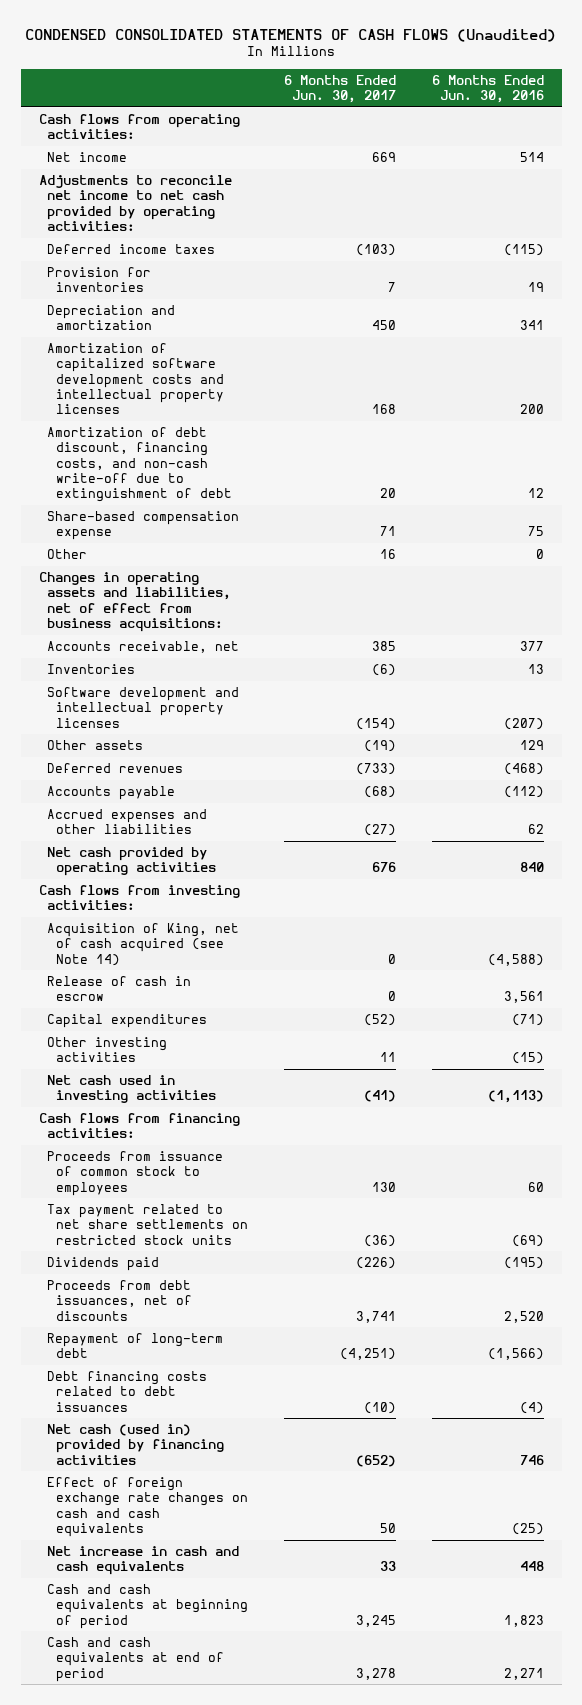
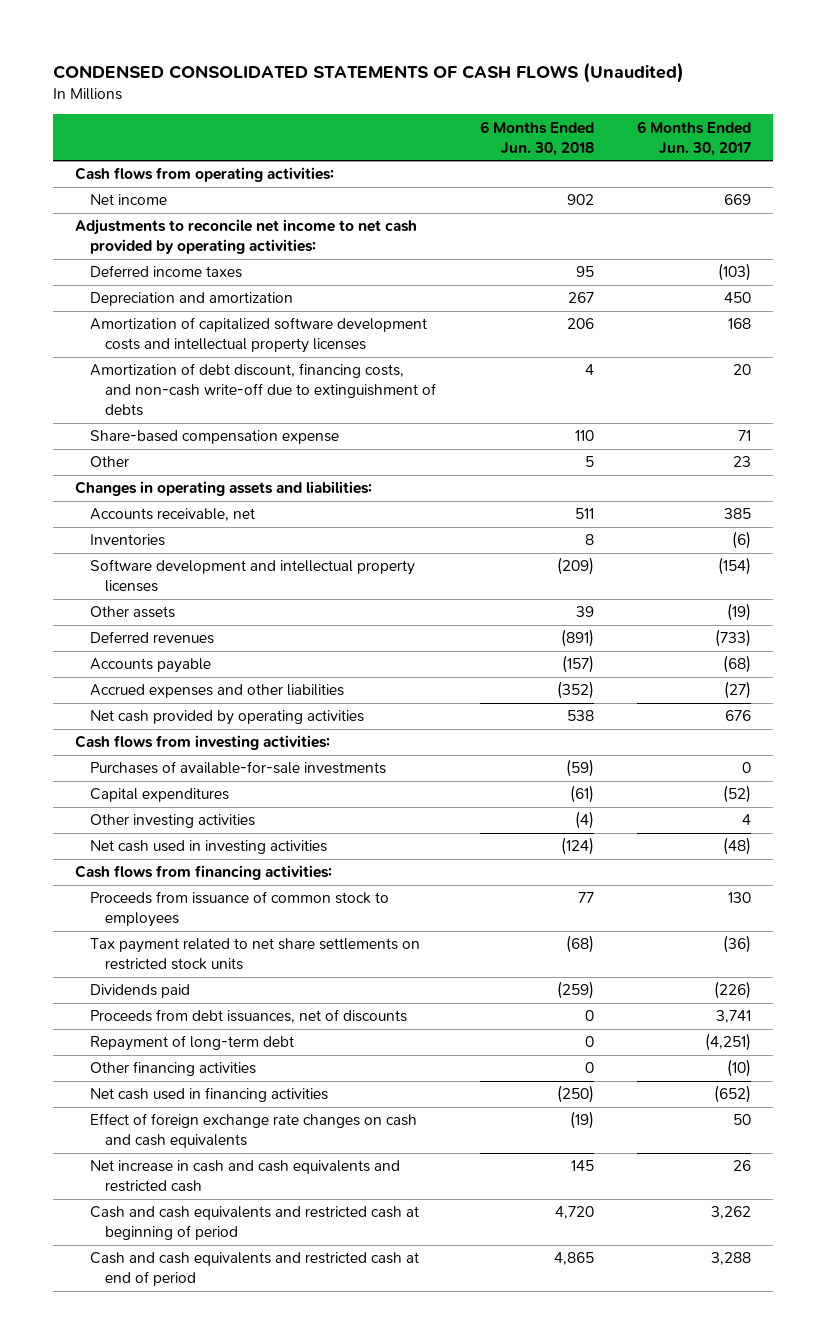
[431,74,544,104] 6 Months Ended Jun. 30, 2016 -> none
none -> [479,120,594,156] 6 Months Ended Jun. 30, 2018
[47,267,152,293] Provision for inventories -> none
[47,427,233,502] Amortization of debt discount, financing costs, and non-cash write-off due to extinguishment of debt -> [90,363,437,417] Amortization of debt discount, financing costs, and non-cash write-off due to extinguishment of debts
[379,549,396,560] 16 -> [733,456,752,468] 23
[38,572,232,632] Changes in operating assets and liabilities, net of effect from business acquisitions: -> [75,481,373,497] Changes in operating assets and liabilities:
[47,923,240,966] Acquisition of King, net of cash acquired (see Note 14) -> none
[47,976,192,1002] Release of cash in escrow -> none
none -> [90,761,387,775] Purchases of available-for-sale investments
[379,1052,396,1063] 11 -> [742,814,752,826] 4
[363,1090,396,1103] (41) -> [723,837,752,856] (48)
[47,1371,208,1412] Debt financing costs related to debt issuances -> none
none -> [90,1061,257,1077] Other financing activities
[47,1424,225,1465] Net cash (used in) provided by financing activities -> [90,1087,329,1103] Net cash used in financing activities
[47,1546,240,1576] Net increase in cash and cash equivalents -> [90,1160,401,1193] Net increase in cash and cash equivalents and restricted cash
[379,1561,396,1572] 33 -> [733,1160,752,1172] 26
[47,1584,249,1629] Cash and cash equivalents at beginning of period -> [90,1206,420,1241] Cash and cash equivalents and restricted cash at beginning of period
[355,1614,396,1627] 3,245 -> [711,1206,752,1220] 3,262
[47,1637,225,1682] Cash and cash equivalents at end of period -> [90,1252,420,1287] Cash and cash equivalents and restricted cash at end of period
[355,1667,396,1680] 3,278 -> [711,1252,752,1266] 3,288

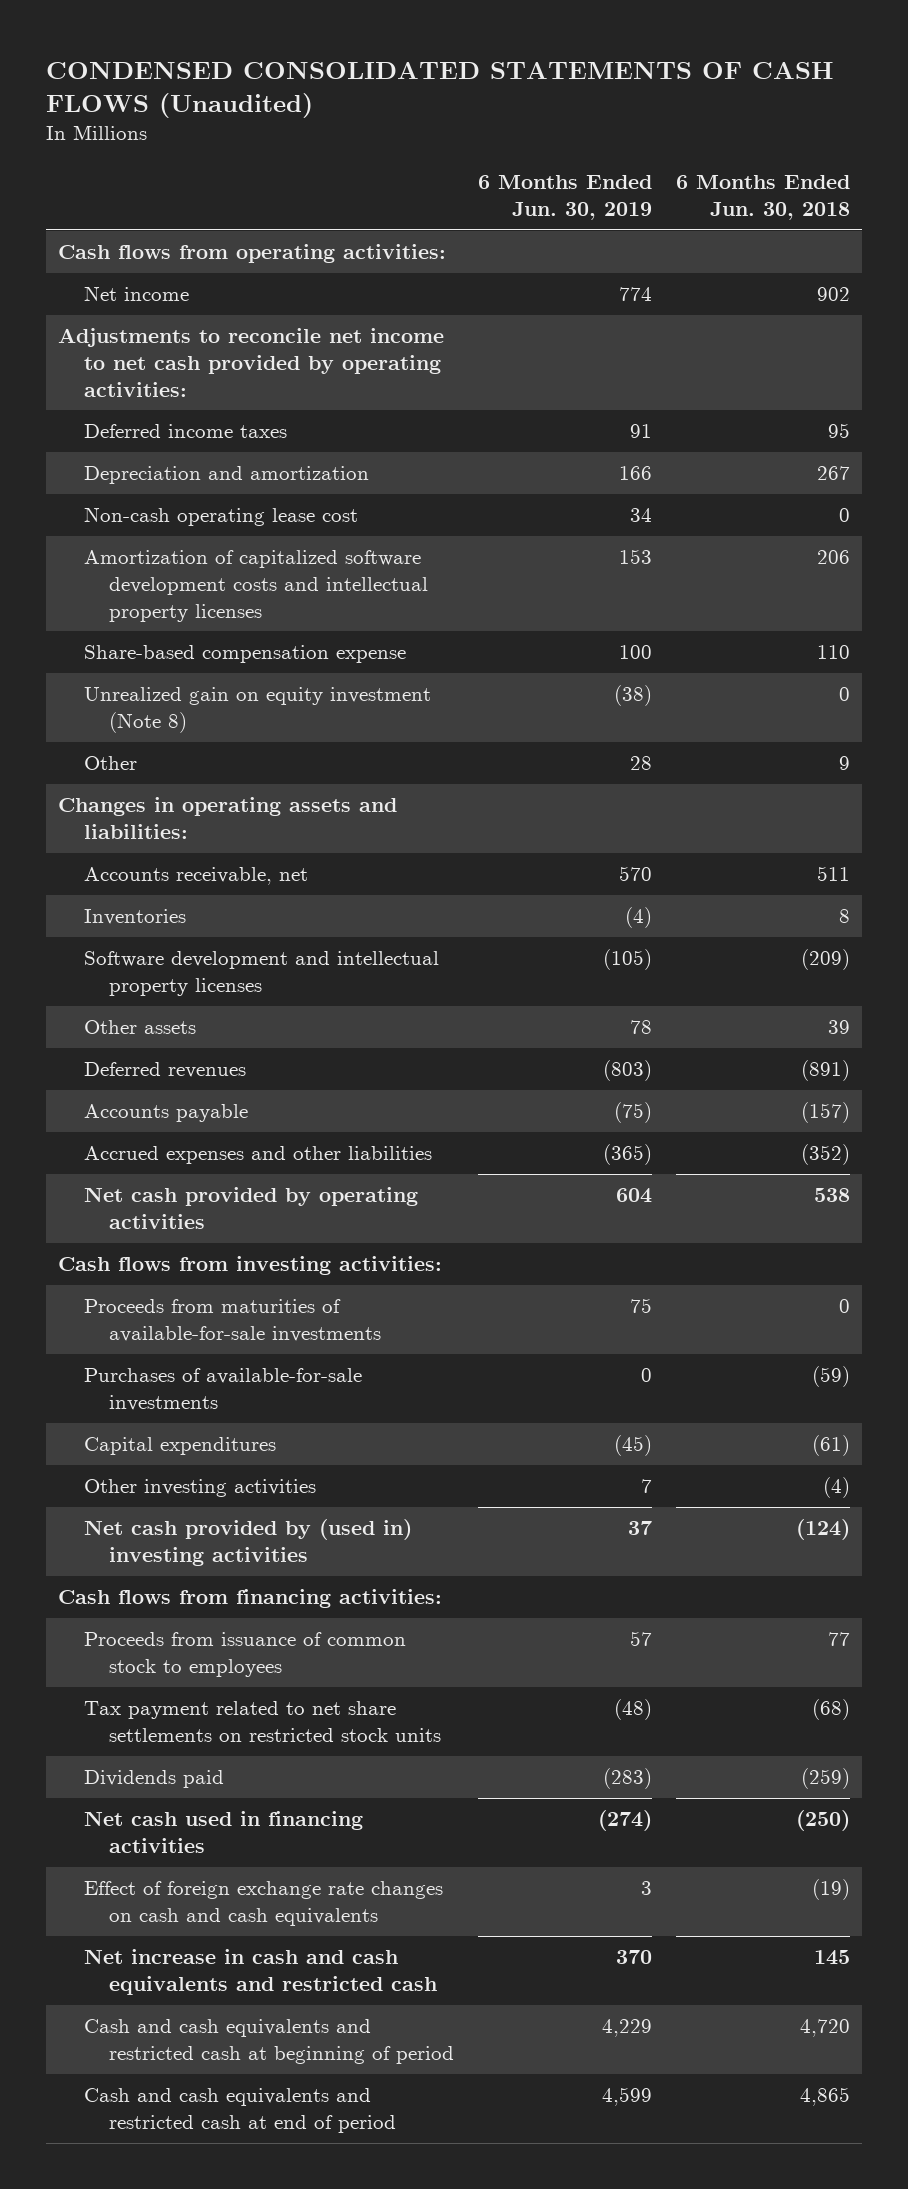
[637,120,752,156] 6 Months Ended Jun. 30, 2017 -> none
none -> [477,175,652,221] 6 Months Ended Jun. 30, 2019
none -> [83,507,358,527] Non-cash operating lease cost
[90,363,437,417] Amortization of debt discount, financing costs, and non-cash write-off due to extinguishment of debts -> none
none -> [83,687,431,733] Unrealized gain on equity investment (Note 8)
[584,456,594,468] 5 -> [838,756,850,771] 9
none -> [83,1299,382,1342] Proceeds from maturities of available-for-sale investments
[90,840,328,855] Net cash used in investing activities -> [83,1519,412,1566] Net cash provided by (used in) investing activities
[90,1009,408,1024] Proceeds from debt issuances, net of discounts -> none
[90,1035,295,1052] Repayment of long-term debt -> none
[90,1061,257,1077] Other financing activities -> none

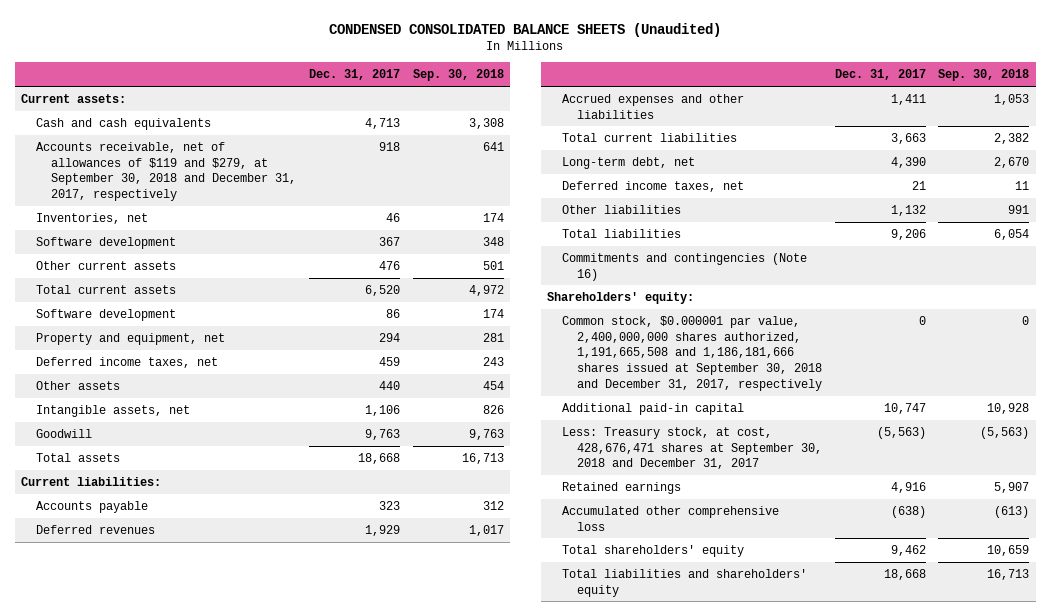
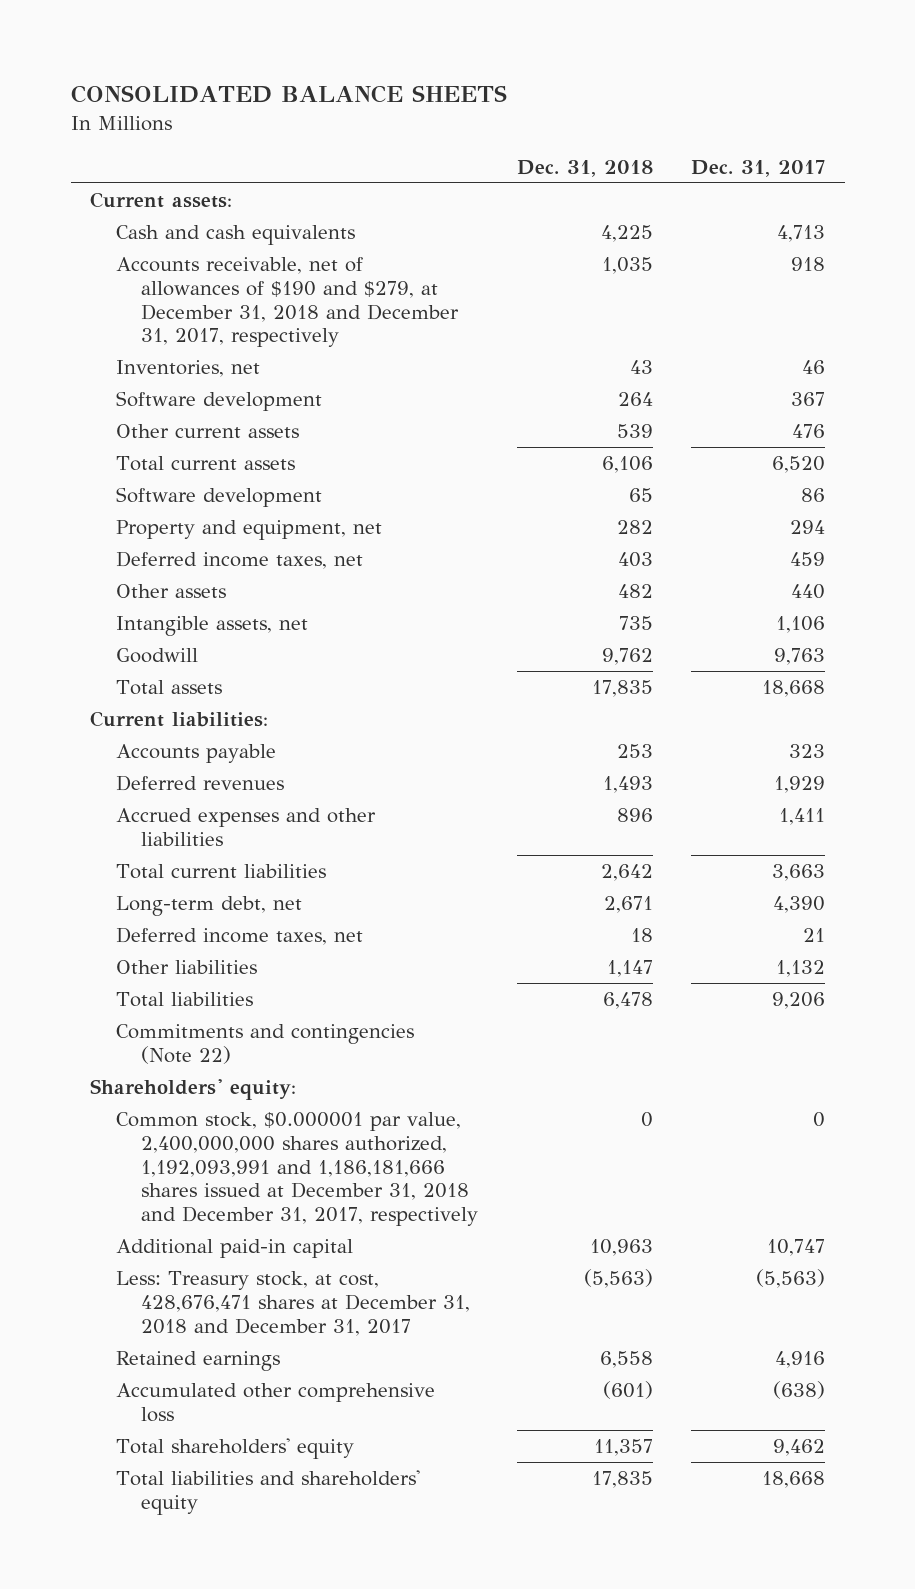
[329,22,722,37] CONDENSED CONSOLIDATED BALANCE SHEETS (Unaudited) -> [70,85,507,104] CONSOLIDATED BALANCE SHEETS
[412,69,504,82] Sep. 30, 2018 -> none
none -> [516,159,653,177] Dec. 31, 2018
[36,141,296,202] Accounts receivable, net of allowances of $119 and $279, at September 30, 2018 and December 31, 2017, respectively -> [115,257,460,348] Accounts receivable, net of allowances of $190 and $279, at December 31, 2018 and December 31, 2017, respectively
[561,252,807,281] Commitments and contingencies (Note 16) -> [115,1024,414,1064] Commitments and contingencies (Note 22)
[561,315,822,392] Common stock, $0.000001 par value, 2,400,000,000 shares authorized, 1,191,665,508 and 1,186,181,666 shares issued at September 30, 2018 and December 31, 2017, respectively -> [115,1112,479,1227] Common stock, $0.000001 par value, 2,400,000,000 shares authorized, 1,192,093,991 and 1,186,181,666 shares issued at December 31, 2018 and December 31, 2017, respectively
[561,426,822,470] Less: Treasury stock, at cost, 428,676,471 shares at September 30, 2018 and December 31, 2017 -> [115,1271,471,1336] Less: Treasury stock, at cost, 428,676,471 shares at December 31, 2018 and December 31, 2017

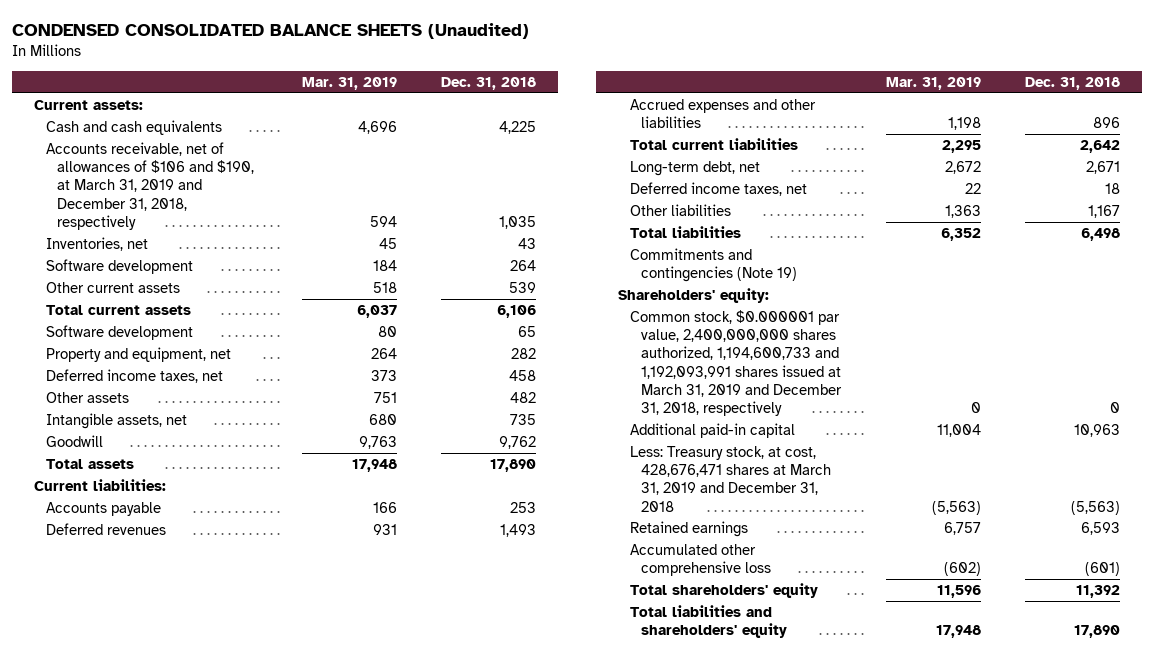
[70,85,507,104] CONSOLIDATED BALANCE SHEETS -> [12,22,530,39] CONDENSED CONSOLIDATED BALANCE SHEETS (Unaudited)
[691,159,826,177] Dec. 31, 2017 -> none
none -> [301,77,397,91] Mar. 31, 2019
[115,257,460,348] Accounts receivable, net of allowances of $190 and $279, at December 31, 2018 and December 31, 2017, respectively -> [45,142,255,230] Accounts receivable, net of allowances of $106 and $190, at March 31, 2019 and December 31, 2018, respectively
[617,552,653,568] 403 -> [509,370,537,382] 458
[591,680,653,698] 17,835 -> [490,459,537,473] 17,890
[606,960,653,978] 1,147 -> [1088,205,1121,219] 1,167
[602,992,653,1010] 6,478 -> [1081,228,1121,242] 6,498
[115,1024,414,1064] Commitments and contingencies (Note 22) -> [629,248,798,283] Commitments and contingencies (Note 19)
[115,1112,479,1227] Common stock, $0.000001 par value, 2,400,000,000 shares authorized, 1,192,093,991 and 1,186,181,666 shares issued at December 31, 2018 and December 31, 2017, respectively -> [629,310,843,417] Common stock, $0.000001 par value, 2,400,000,000 shares authorized, 1,194,600,733 and 1,192,093,991 shares issued at March 31, 2019 and December 31, 2018, respectively
[115,1271,471,1336] Less: Treasury stock, at cost, 428,676,471 shares at December 31, 2018 and December 31, 2017 -> [629,446,832,512] Less: Treasury stock, at cost, 428,676,471 shares at March 31, 2019 and December 31, 2018
[599,1351,653,1369] 6,558 -> [1081,522,1121,536] 6,593
[593,1439,653,1457] 11,357 -> [1076,585,1121,599] 11,392
[591,1471,653,1489] 17,835 -> [1074,625,1121,639] 17,890

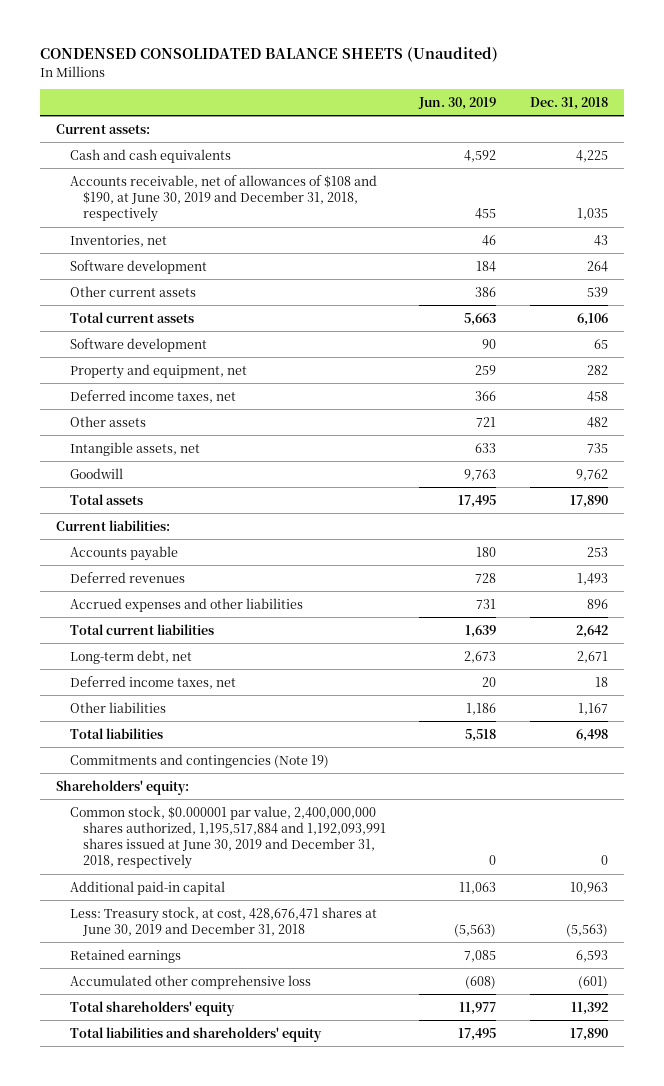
[301,77,397,91] Mar. 31, 2019 -> none
none -> [418,96,497,110] Jun. 30, 2019
[45,142,255,230] Accounts receivable, net of allowances of $106 and $190, at March 31, 2019 and December 31, 2018, respectively -> [69,174,377,223] Accounts receivable, net of allowances of $108 and $190, at June 30, 2019 and December 31, 2018, respectively
[629,310,843,417] Common stock, $0.000001 par value, 2,400,000,000 shares authorized, 1,194,600,733 and 1,192,093,991 shares issued at March 31, 2019 and December 31, 2018, respectively -> [69,805,387,870] Common stock, $0.000001 par value, 2,400,000,000 shares authorized, 1,195,517,884 and 1,192,093,991 shares issued at June 30, 2019 and December 31, 2018, respectively
[629,446,832,512] Less: Treasury stock, at cost, 428,676,471 shares at March 31, 2019 and December 31, 2018 -> [69,906,377,936] Less: Treasury stock, at cost, 428,676,471 shares at June 30, 2019 and December 31, 2018

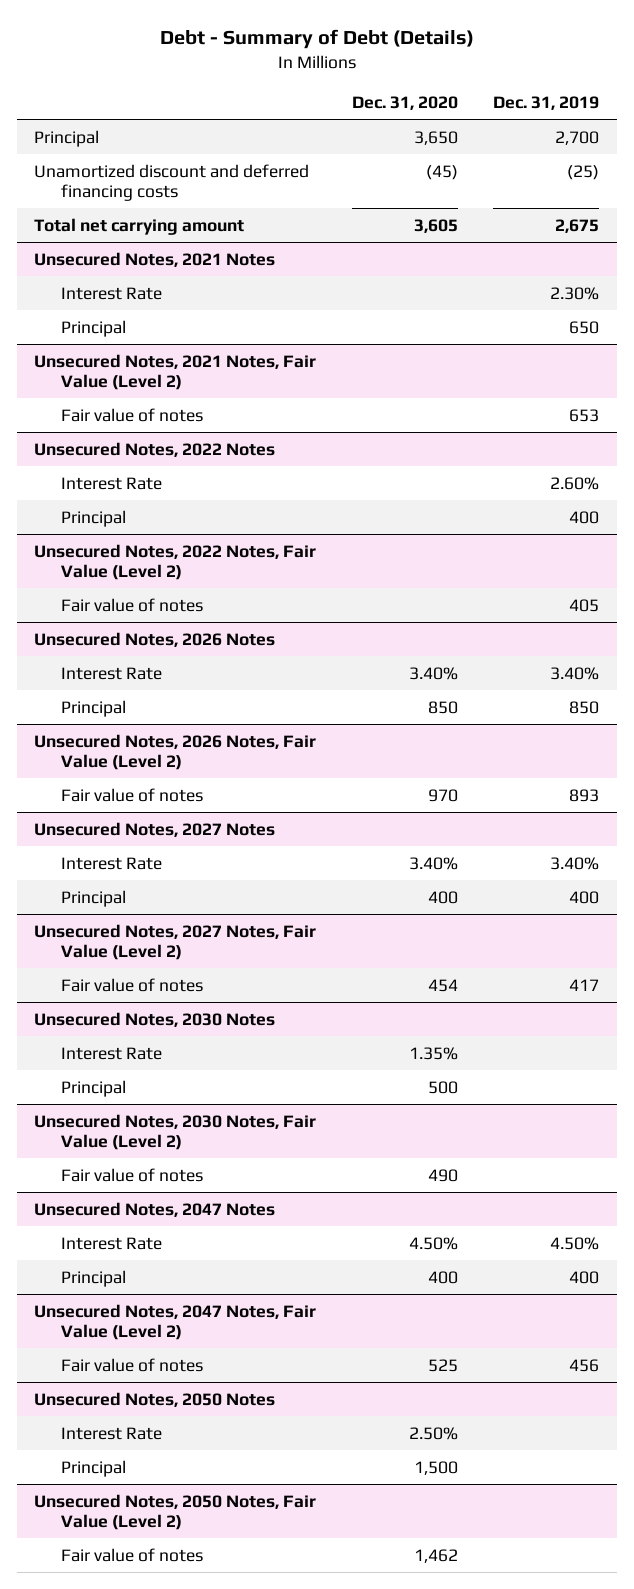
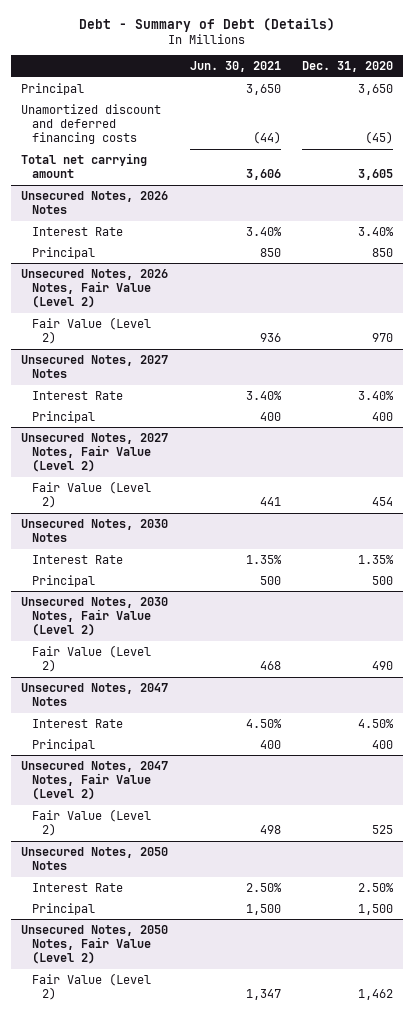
[493,95,600,110] Dec. 31, 2019 -> none
none -> [189,61,281,73] Jun. 30, 2021
[34,251,276,267] Unsecured Notes, 2021 Notes -> none
[60,286,162,300] Interest Rate -> none
[60,319,126,337] Principal -> none
[34,353,317,390] Unsecured Notes, 2021 Notes, Fair Value (Level 2) -> none
[60,407,203,422] Fair value of notes -> none
[34,441,276,457] Unsecured Notes, 2022 Notes -> none
[60,476,162,490] Interest Rate -> none
[60,509,126,527] Principal -> none
[34,543,317,580] Unsecured Notes, 2022 Notes, Fair Value (Level 2) -> none
[60,597,203,612] Fair value of notes -> none
[60,787,203,802] Fair value of notes -> [31,316,151,345] Fair Value (Level 2)
[60,977,203,992] Fair value of notes -> [31,480,151,509] Fair Value (Level 2)
[60,1167,203,1182] Fair value of notes -> [31,644,151,673] Fair Value (Level 2)
[60,1357,203,1372] Fair value of notes -> [31,808,151,837] Fair Value (Level 2)
[60,1547,203,1562] Fair value of notes -> [31,972,151,1001] Fair Value (Level 2)

